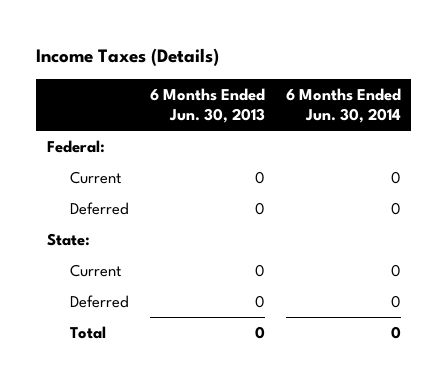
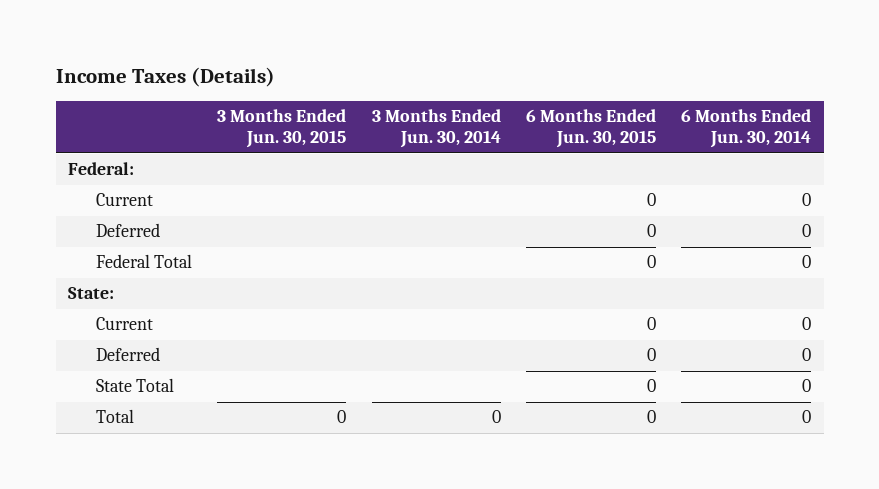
[150,87,266,124] 6 Months Ended Jun. 30, 2013 -> none
none -> [217,109,347,149] 3 Months Ended Jun. 30, 2015
none -> [371,109,501,149] 3 Months Ended Jun. 30, 2014
none -> [525,109,656,149] 6 Months Ended Jun. 30, 2015
none -> [96,254,193,269] Federal Total
none -> [96,378,175,393] State Total

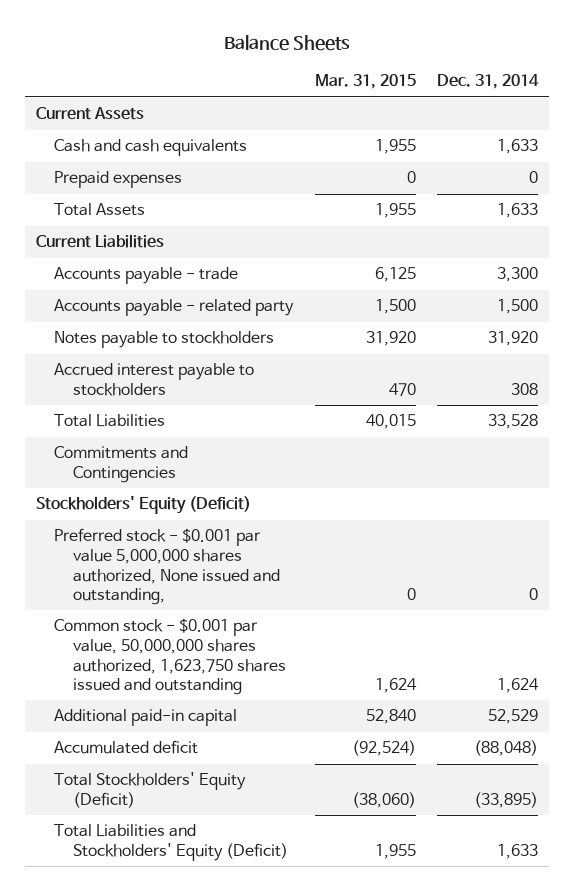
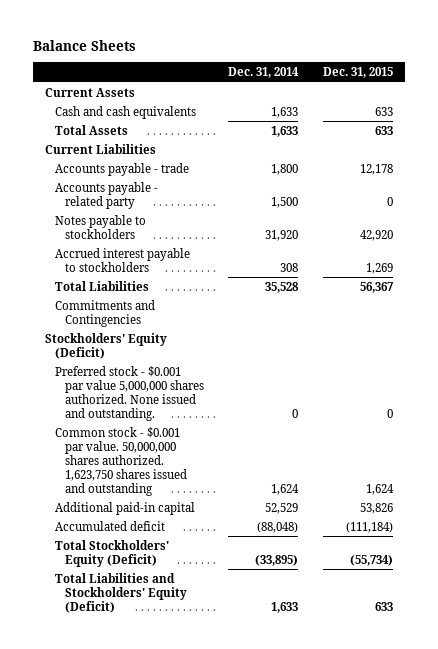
[314,74,416,90] Mar. 31, 2015 -> none
none -> [322,67,393,79] Dec. 31, 2015
[54,171,183,189] Prepaid expenses -> none
[496,267,538,283] 3,300 -> [271,163,299,175] 1,800
[487,414,538,430] 33,528 -> [265,281,300,293] 35,528
[54,528,281,606] Preferred stock - $0.001 par value 5,000,000 shares authorized, None issued and outstanding, -> [54,365,204,421] Preferred stock - $0.001 par value 5,000,000 shares authorized. None issued and outstanding.
[54,618,287,696] Common stock - $0.001 par value, 50,000,000 shares authorized, 1,623,750 shares issued and outstanding -> [54,426,187,496] Common stock - $0.001 par value. 50,000,000 shares authorized. 1,623,750 shares issued and outstanding

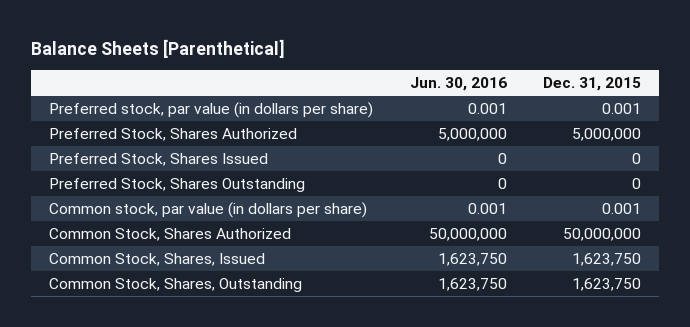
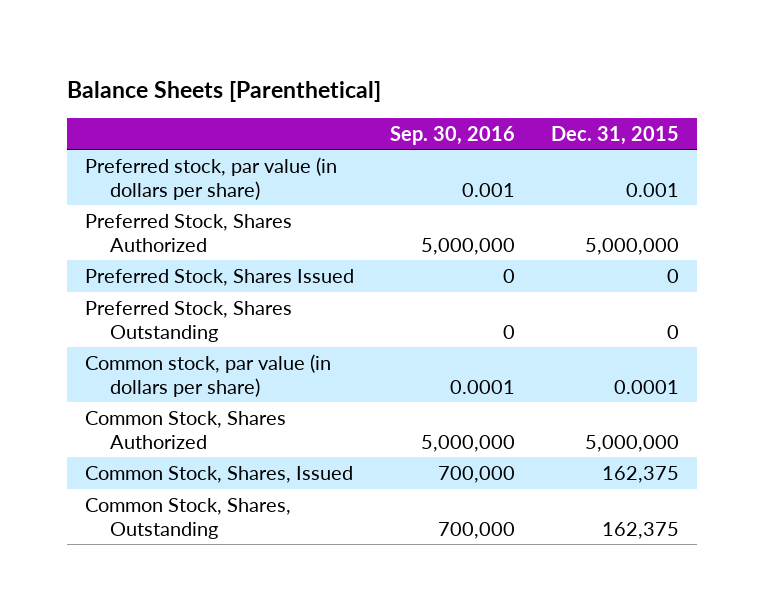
[409,77,507,92] Jun. 30, 2016 -> none
none -> [389,125,515,145] Sep. 30, 2016
[601,202,641,214] 0.001 -> [613,379,679,394] 0.0001
[562,227,641,241] 50,000,000 -> [584,434,679,452] 5,000,000
[571,252,641,266] 1,623,750 -> [601,465,679,483] 162,375
[571,277,641,291] 1,623,750 -> [601,521,679,539] 162,375

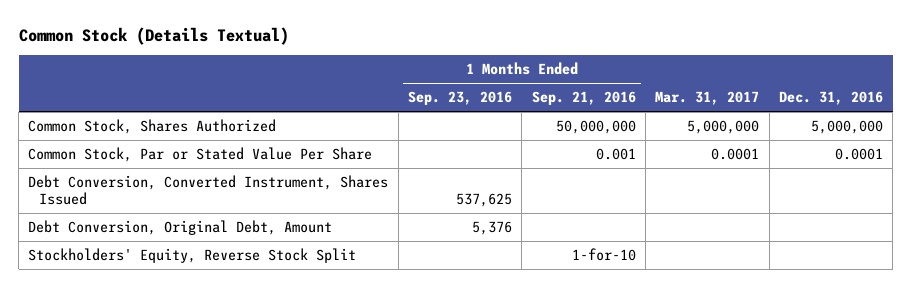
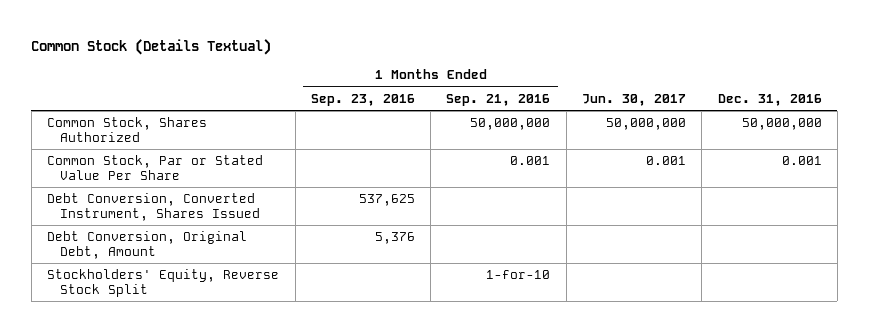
[655,91,760,106] Mar. 31, 2017 -> none
none -> [581,93,686,106] Jun. 30, 2017
[811,119,884,134] 5,000,000 -> [741,118,822,131] 50,000,000
[835,147,884,160] 0.0001 -> [781,156,822,166] 0.001

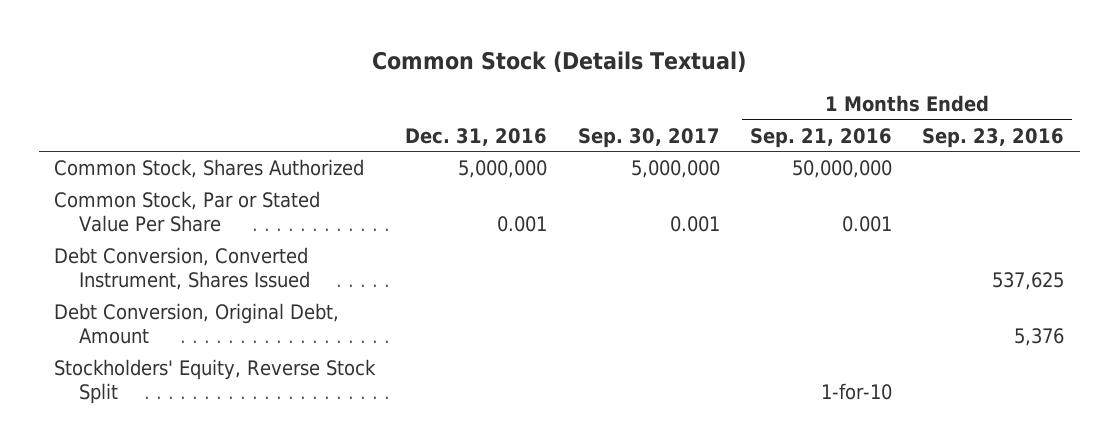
[581,93,686,106] Jun. 30, 2017 -> none
none -> [577,127,720,148] Sep. 30, 2017
[741,118,822,131] 50,000,000 -> [458,159,548,178] 5,000,000

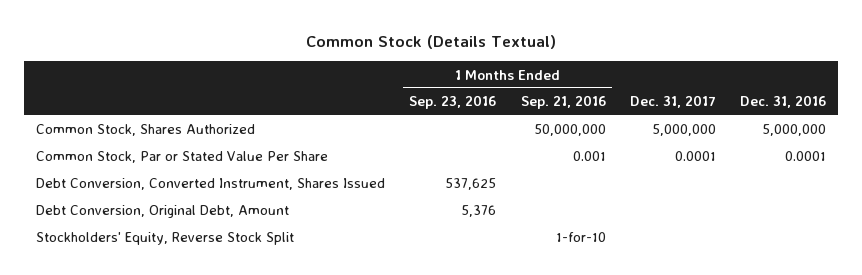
[577,127,720,148] Sep. 30, 2017 -> none
none -> [629,95,716,109] Dec. 31, 2017
[497,216,548,233] 0.001 -> [784,151,826,162] 0.0001

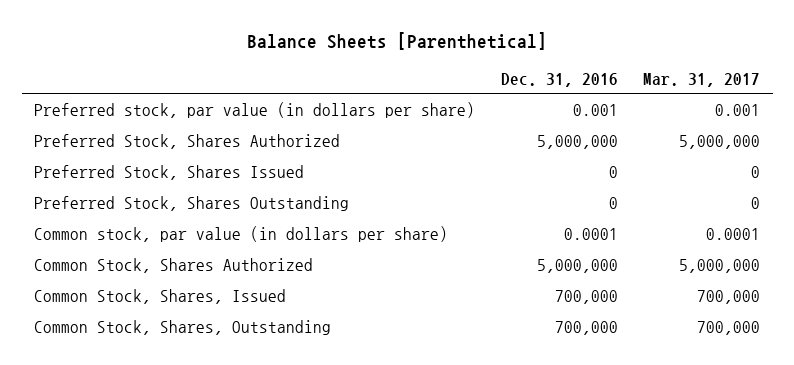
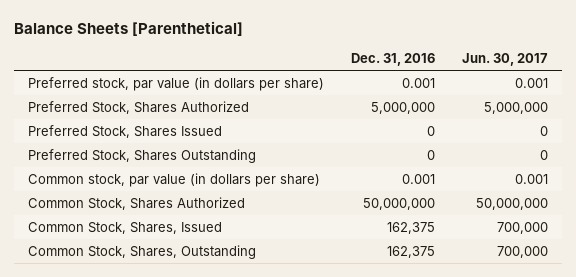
[642,72,760,87] Mar. 31, 2017 -> none
none -> [462,53,549,67] Jun. 30, 2017
[563,228,618,241] 0.0001 -> [401,173,435,184] 0.001
[536,259,618,274] 5,000,000 -> [362,197,435,210] 50,000,000
[554,290,618,305] 700,000 -> [386,221,435,234] 162,375
[554,321,618,336] 700,000 -> [386,245,435,258] 162,375

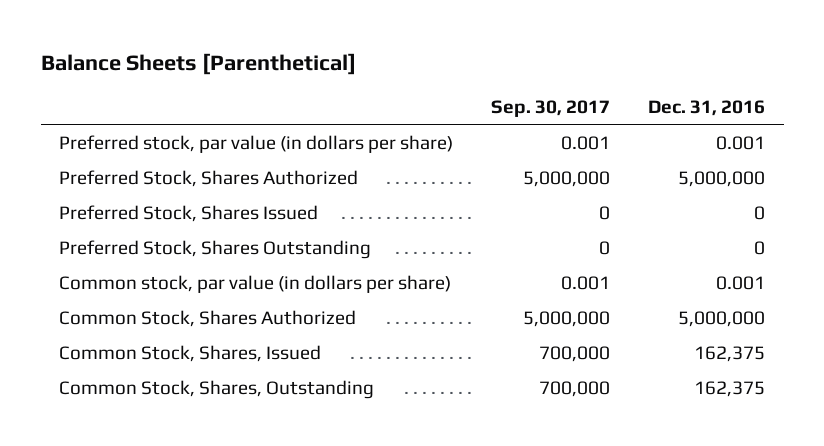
[462,53,549,67] Jun. 30, 2017 -> none
none -> [491,100,611,118] Sep. 30, 2017
[362,197,435,210] 50,000,000 -> [677,310,765,327] 5,000,000

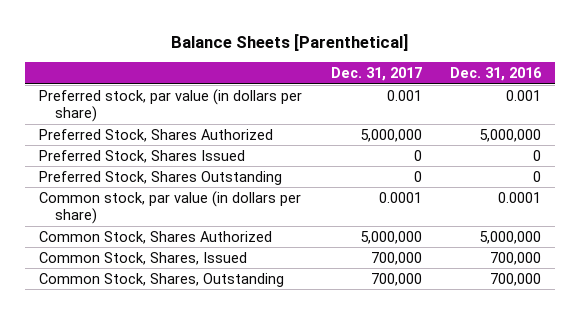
[491,100,611,118] Sep. 30, 2017 -> none
none -> [330,67,422,82] Dec. 31, 2017
[715,275,765,290] 0.001 -> [497,191,541,203] 0.0001
[693,345,765,362] 162,375 -> [489,251,541,265] 700,000
[693,380,765,397] 162,375 -> [489,272,541,286] 700,000

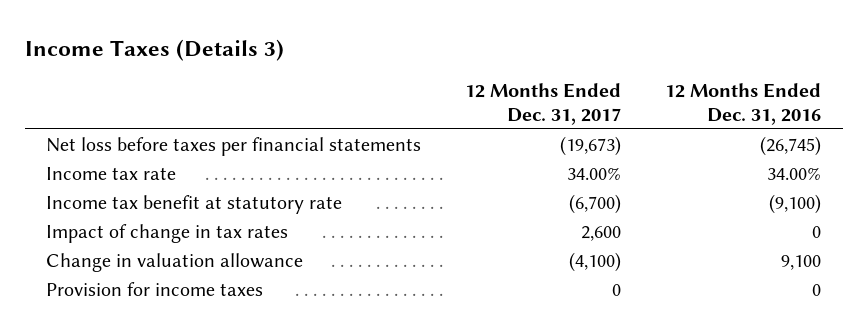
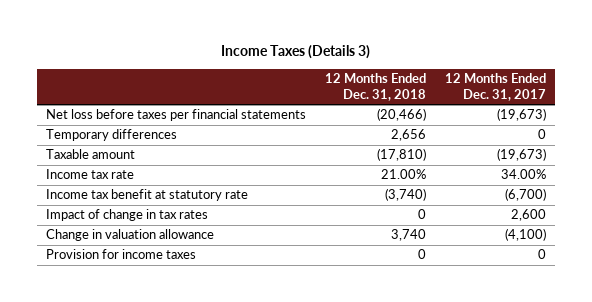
[664,83,821,125] 12 Months Ended Dec. 31, 2016 -> none
none -> [325,72,427,101] 12 Months Ended Dec. 31, 2018
none -> [46,129,178,142] Temporary differences
none -> [46,149,136,160] Taxable amount

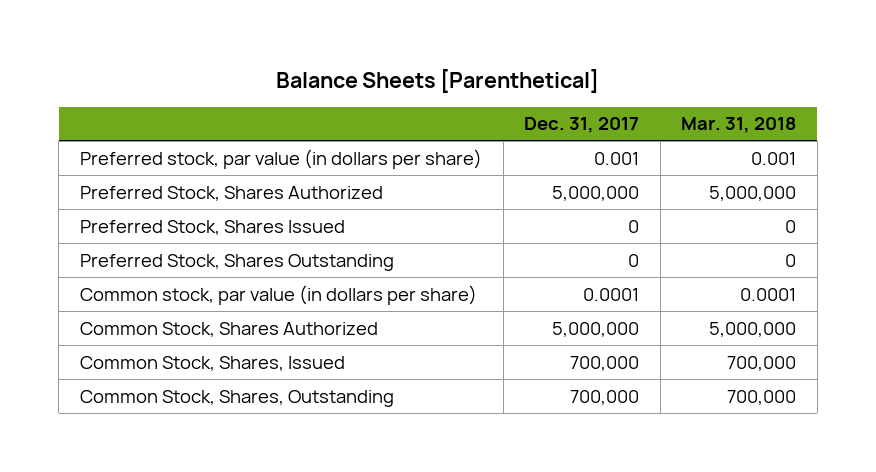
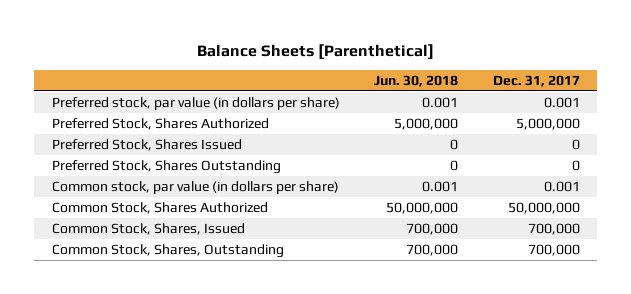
[681,117,797,134] Mar. 31, 2018 -> none
none -> [374,74,459,87] Jun. 30, 2018
[583,287,640,301] 0.0001 -> [543,180,580,192] 0.001
[552,321,640,337] 5,000,000 -> [507,201,580,214] 50,000,000

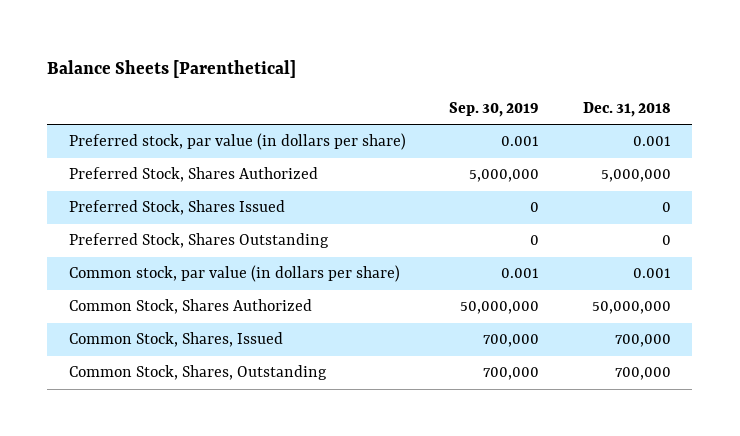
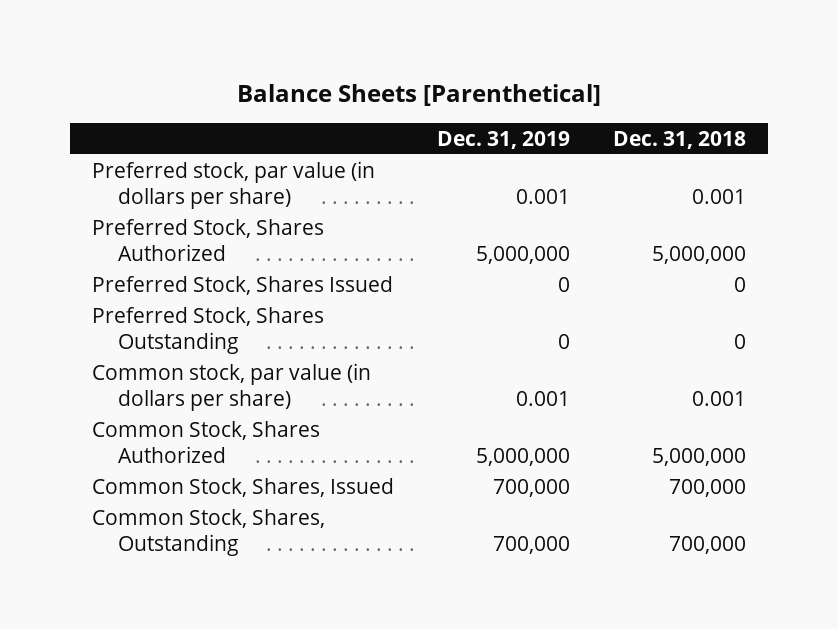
[449,101,540,117] Sep. 30, 2019 -> none
none -> [437,130,571,149] Dec. 31, 2019
[591,301,671,315] 50,000,000 -> [652,447,747,466] 5,000,000

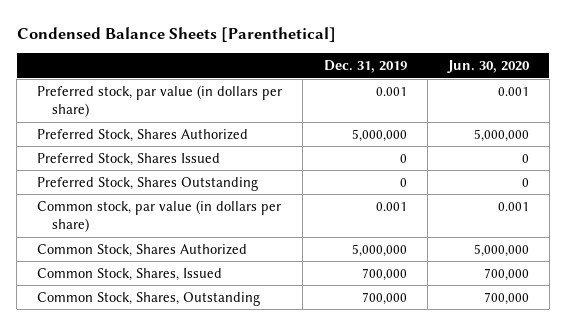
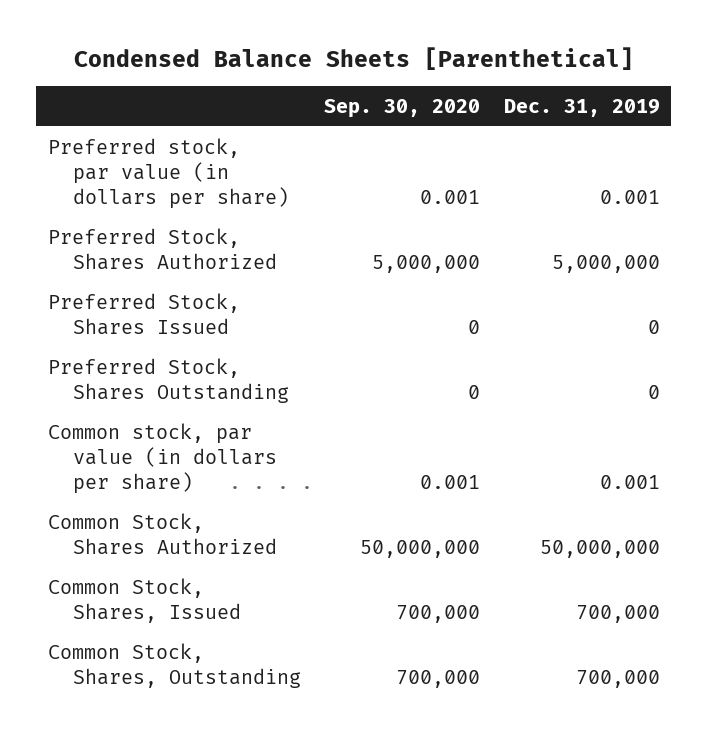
[446,60,530,74] Jun. 30, 2020 -> none
none -> [324,98,481,118] Sep. 30, 2020
[351,243,407,257] 5,000,000 -> [539,540,660,559] 50,000,000

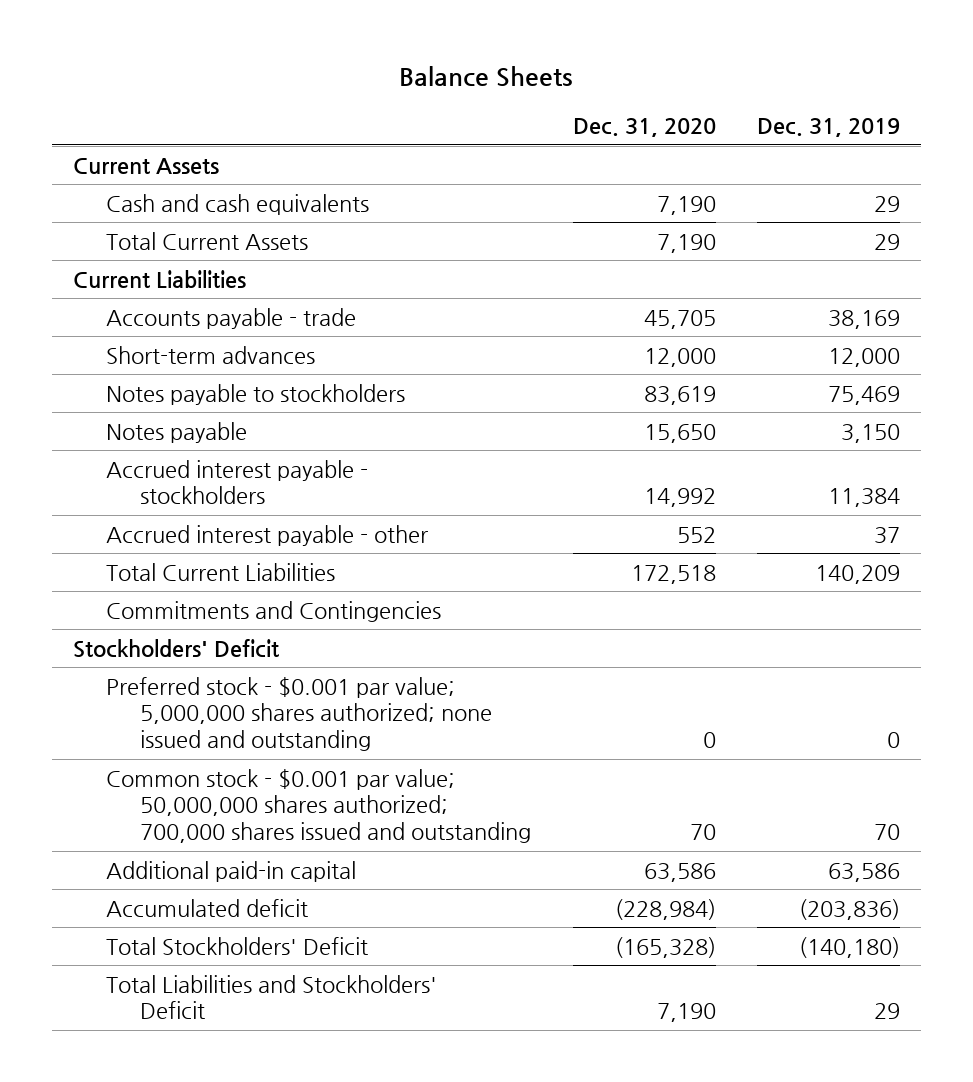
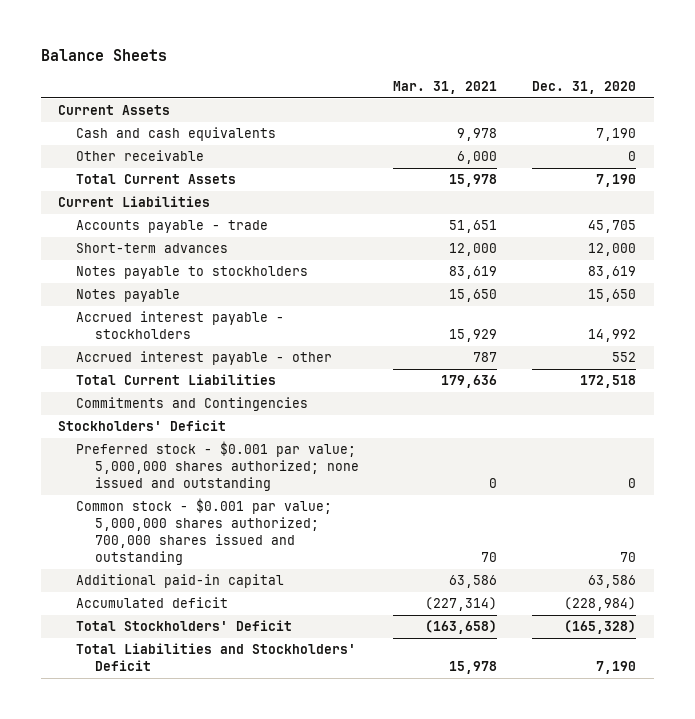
[757,118,901,138] Dec. 31, 2019 -> none
none -> [393,80,498,94] Mar. 31, 2021
none -> [76,150,205,162] Other receivable
[106,768,532,843] Common stock - $0.001 par value; 50,000,000 shares authorized; 700,000 shares issued and outstanding -> [76,498,333,565] Common stock - $0.001 par value; 5,000,000 shares authorized; 700,000 shares issued and outstanding

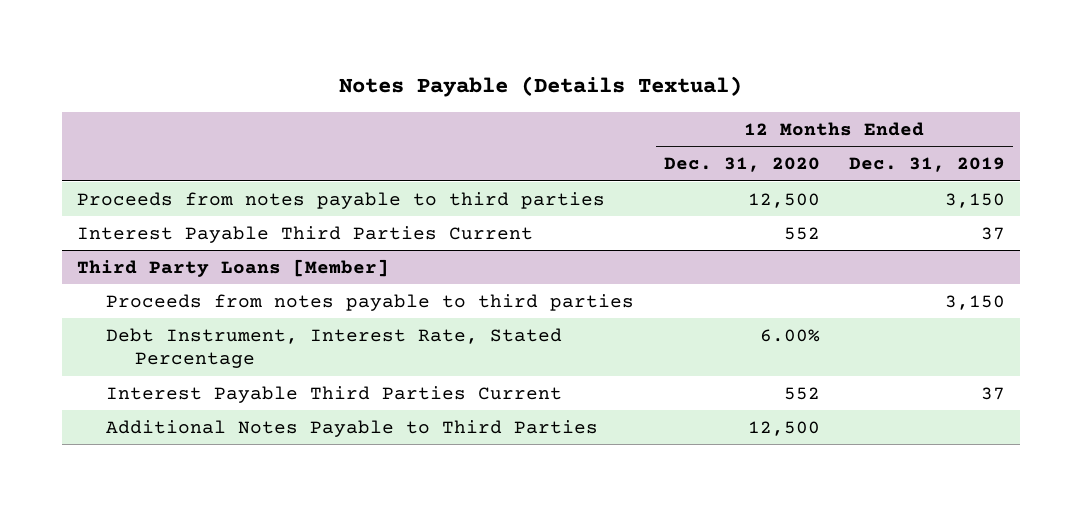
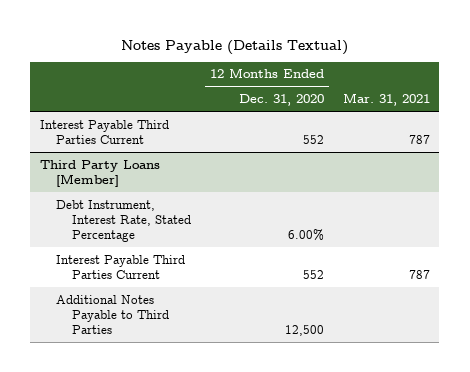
[849,157,1006,173] Dec. 31, 2019 -> none
none -> [342,93,430,107] Mar. 31, 2021
[76,191,605,209] Proceeds from notes payable to third parties -> none
[105,293,634,311] Proceeds from notes payable to third parties -> none

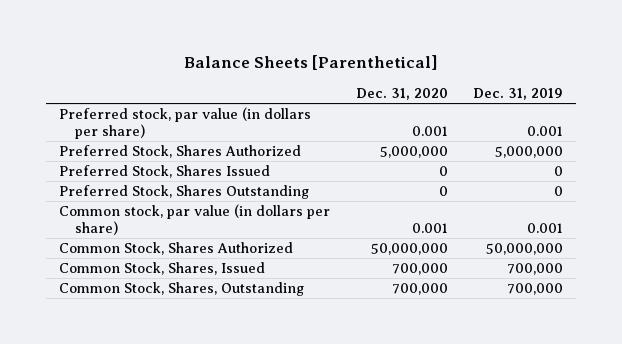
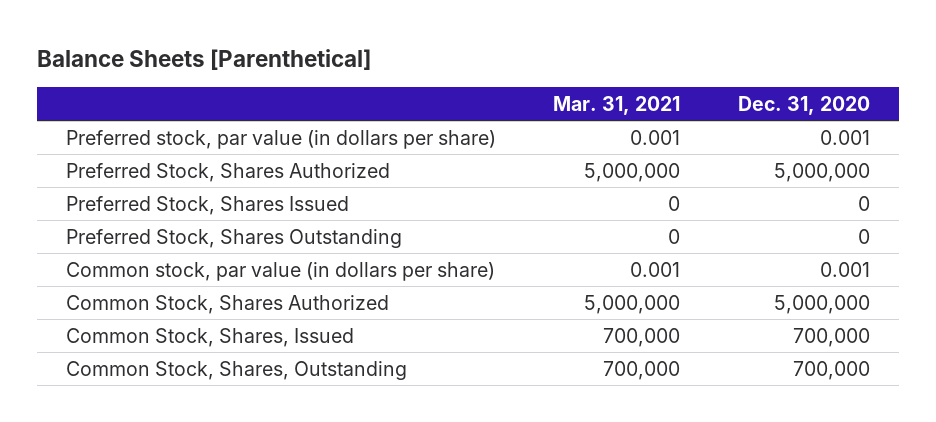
[473,87,564,100] Dec. 31, 2019 -> none
none -> [553,95,681,115] Mar. 31, 2021
[370,243,448,256] 50,000,000 -> [774,294,871,314] 5,000,000

